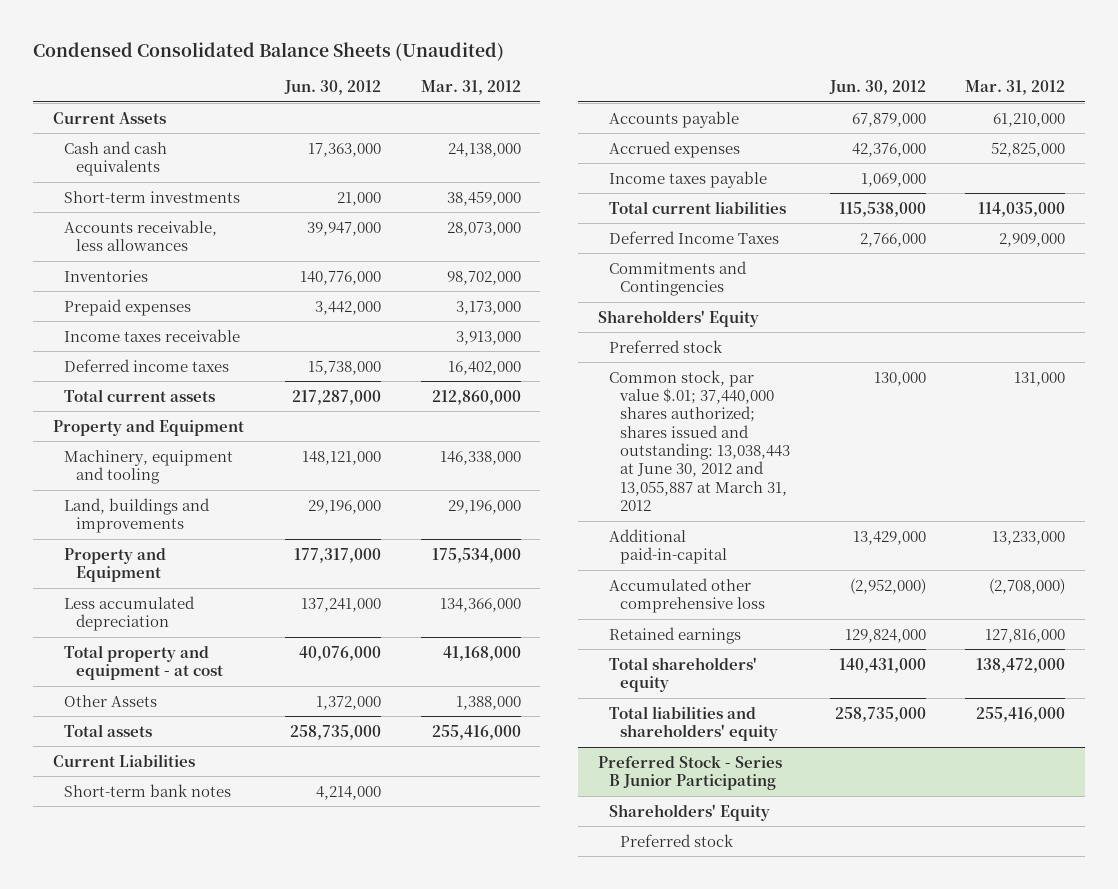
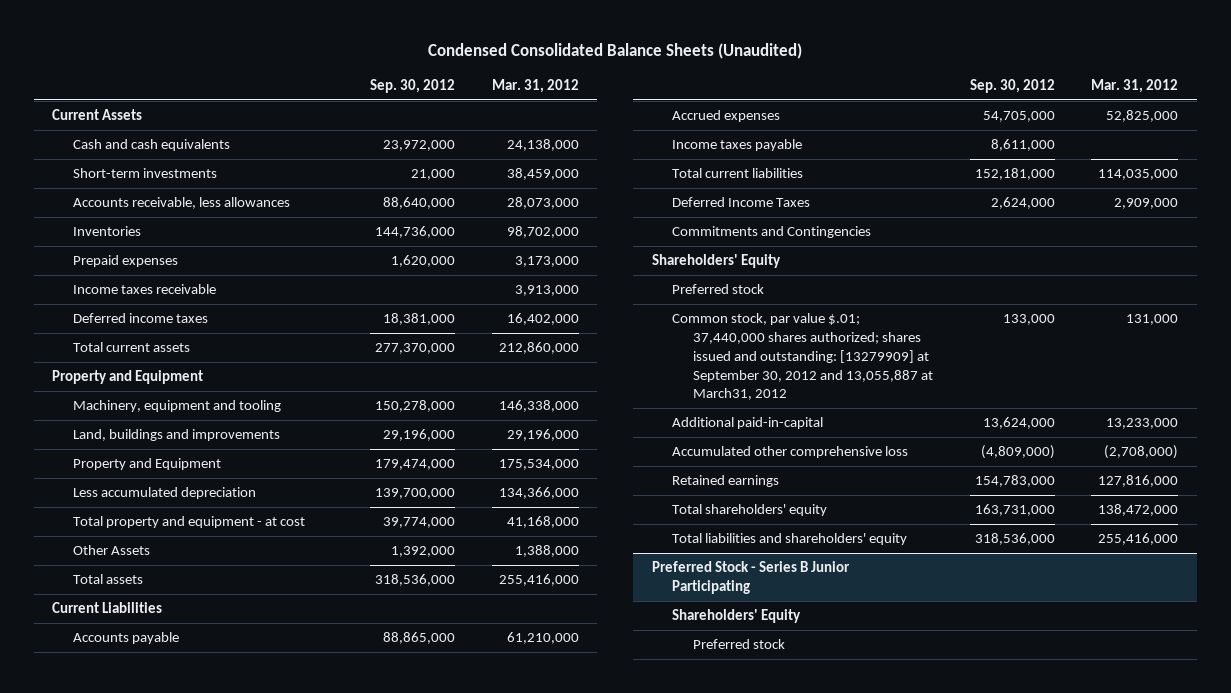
[284,80,382,96] Jun. 30, 2012 -> none
none -> [369,78,455,93] Sep. 30, 2012
[64,783,232,797] Short-term bank notes -> none
[608,369,791,511] Common stock, par value $.01; 37,440,000 shares authorized; shares issued and outstanding: 13,038,443 at June 30, 2012 and 13,055,887 at March 31, 2012 -> [672,313,933,401] Common stock, par value $.01; 37,440,000 shares authorized; shares issued and outstanding: [13279909] at September 30, 2012 and 13,055,887 at March31, 2012

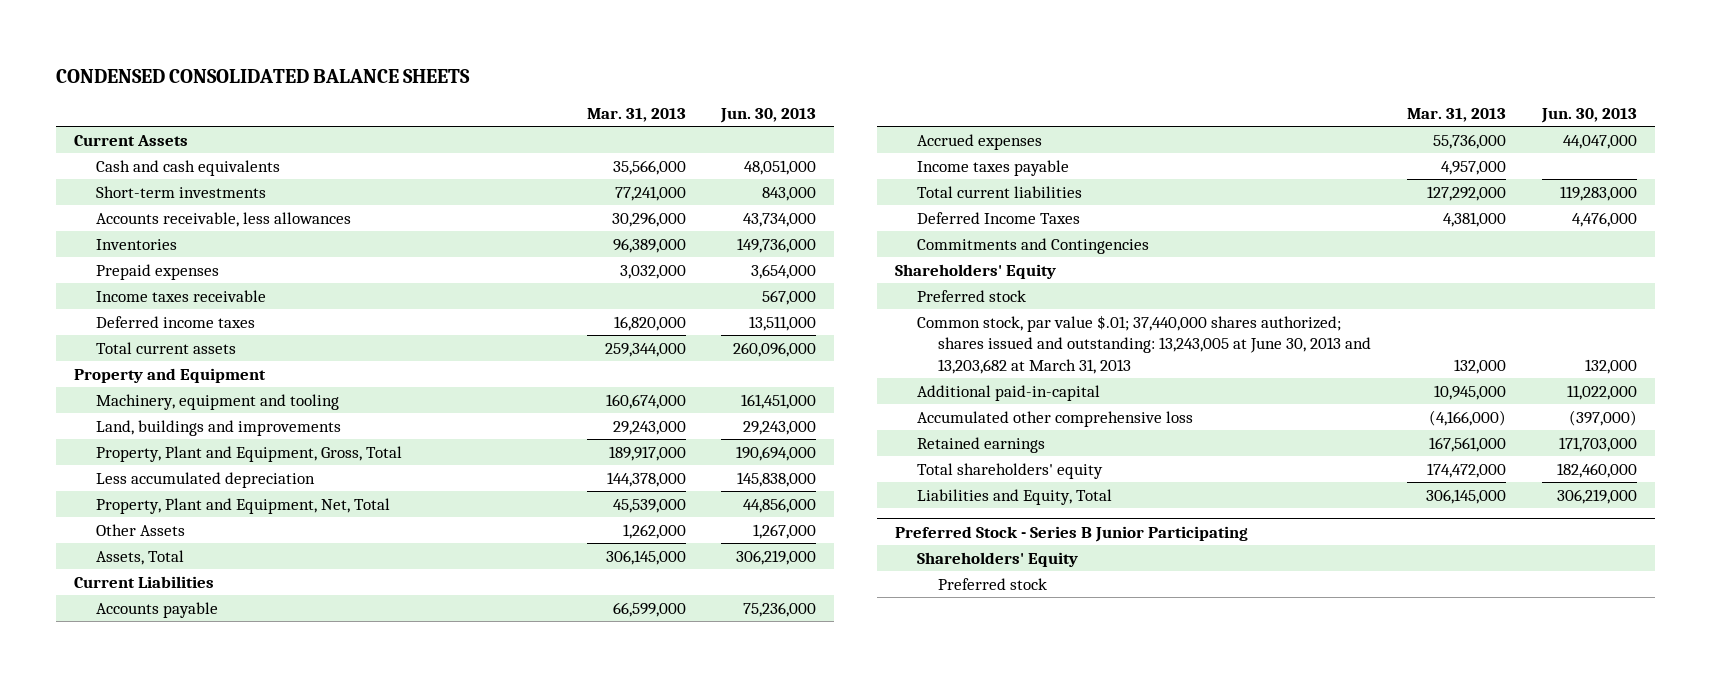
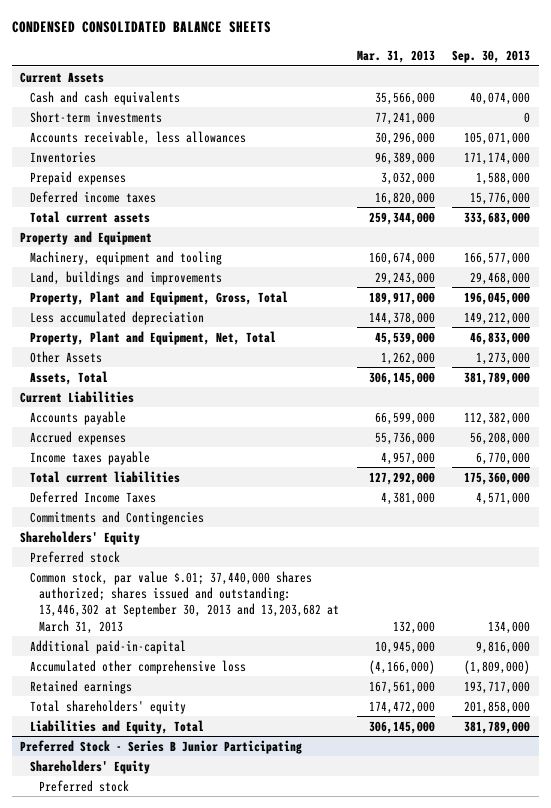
[720,107,817,123] Jun. 30, 2013 -> none
none -> [452,49,531,63] Sep. 30, 2013
[95,289,266,302] Income taxes receivable -> none
[916,314,1372,374] Common stock, par value $.01; 37,440,000 shares authorized; shares issued and outstanding: 13,243,005 at June 30, 2013 and 13,203,682 at March 31, 2013 -> [29,570,340,634] Common stock, par value $.01; 37,440,000 shares authorized; shares issued and outstanding: 13,446,302 at September 30, 2013 and 13,203,682 at March 31, 2013

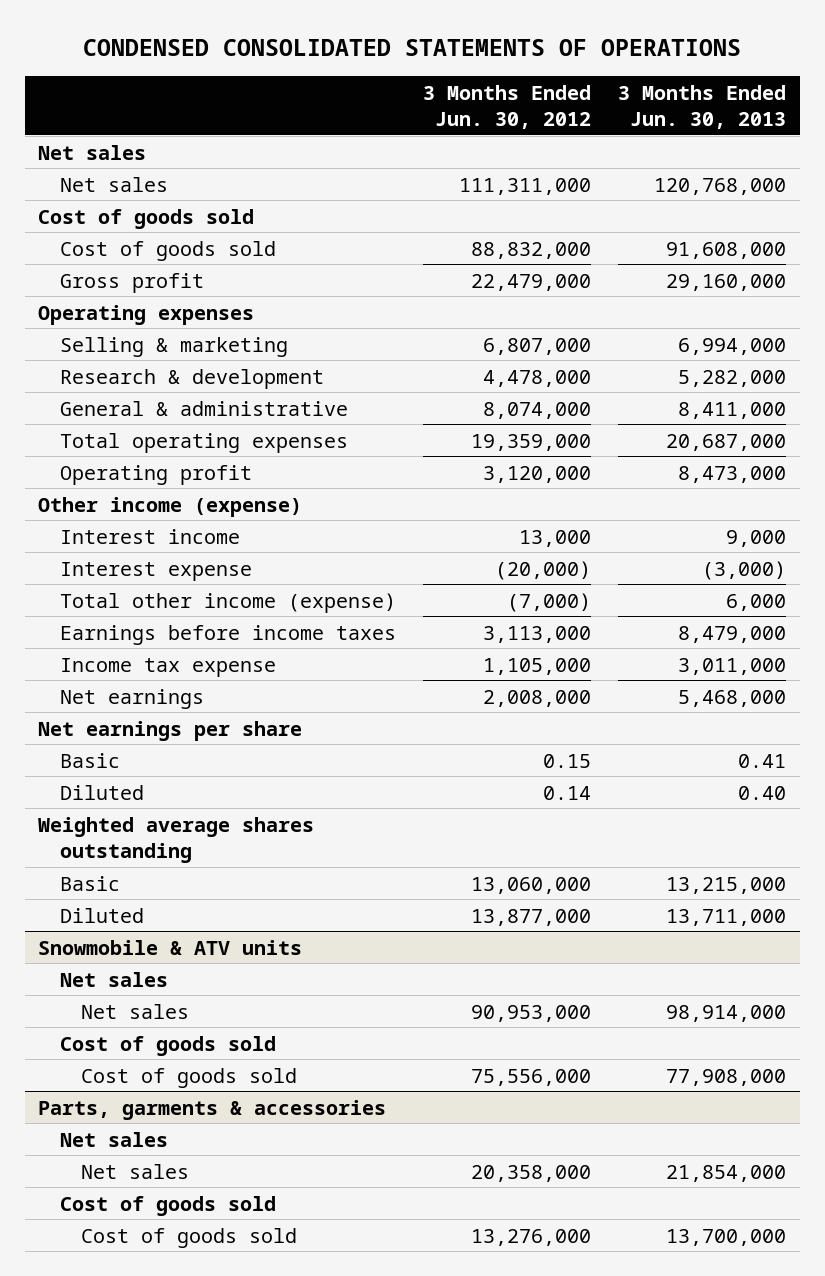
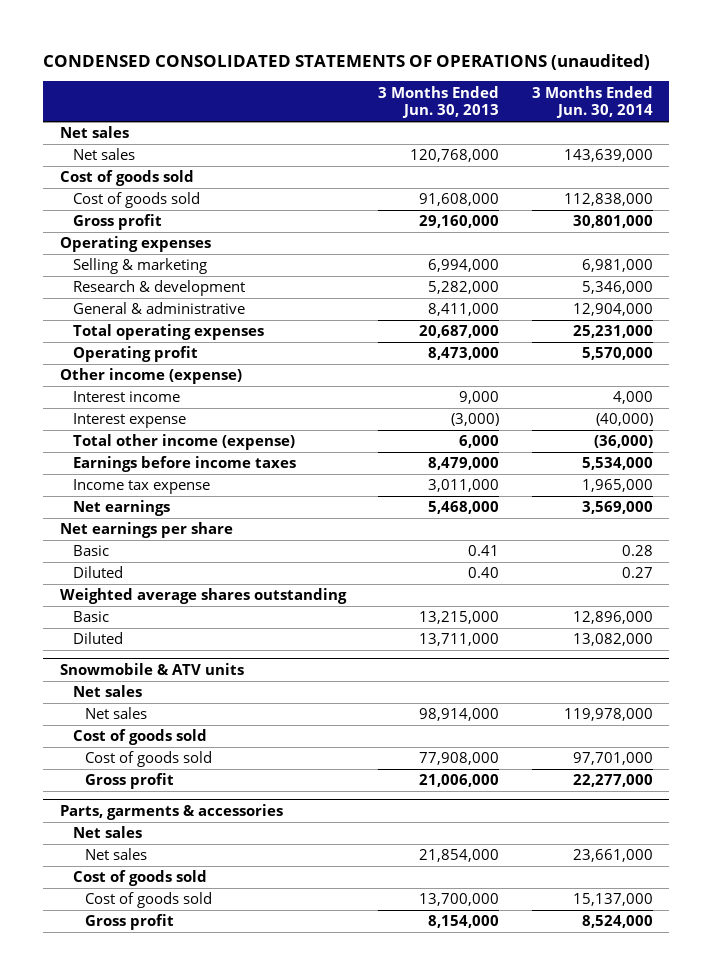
[83,39,742,57] CONDENSED CONSOLIDATED STATEMENTS OF OPERATIONS -> [43,53,651,70] CONDENSED CONSOLIDATED STATEMENTS OF OPERATIONS (unaudited)
[423,84,592,129] 3 Months Ended Jun. 30, 2012 -> none
none -> [531,85,653,119] 3 Months Ended Jun. 30, 2014
none -> [85,773,175,790] Gross profit
none -> [85,914,175,931] Gross profit

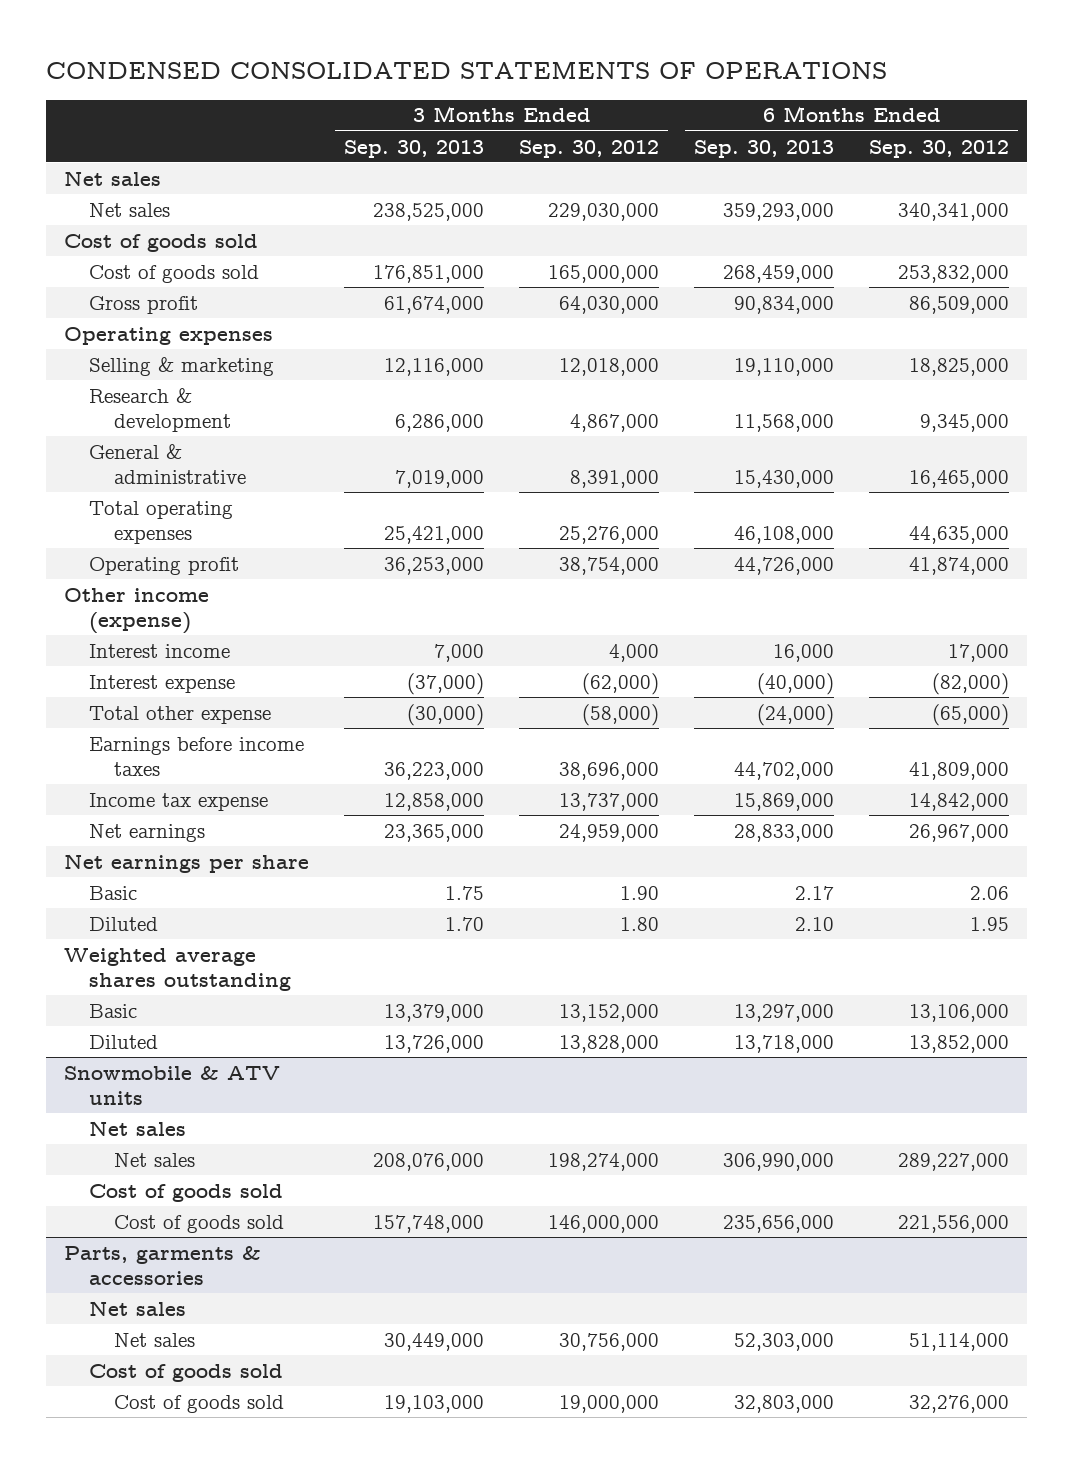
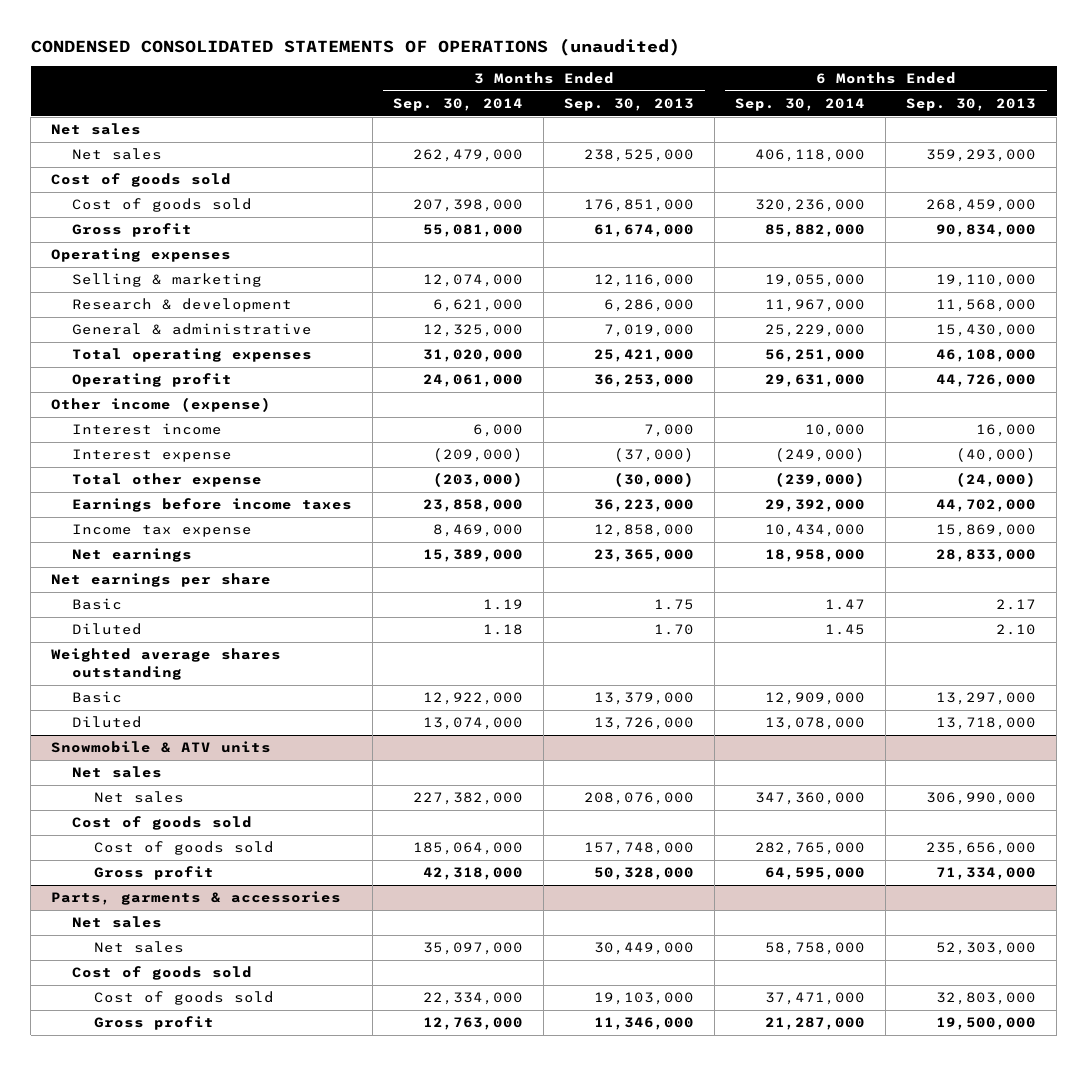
[46,60,888,79] CONDENSED CONSOLIDATED STATEMENTS OF OPERATIONS -> [30,37,680,56] CONDENSED CONSOLIDATED STATEMENTS OF OPERATIONS (unaudited)
[519,139,660,158] Sep. 30, 2012 -> none
[869,139,1010,158] Sep. 30, 2012 -> none
none -> [393,97,524,111] Sep. 30, 2014
none -> [735,97,866,111] Sep. 30, 2014
none -> [93,866,214,881] Gross profit
none -> [93,1016,214,1031] Gross profit

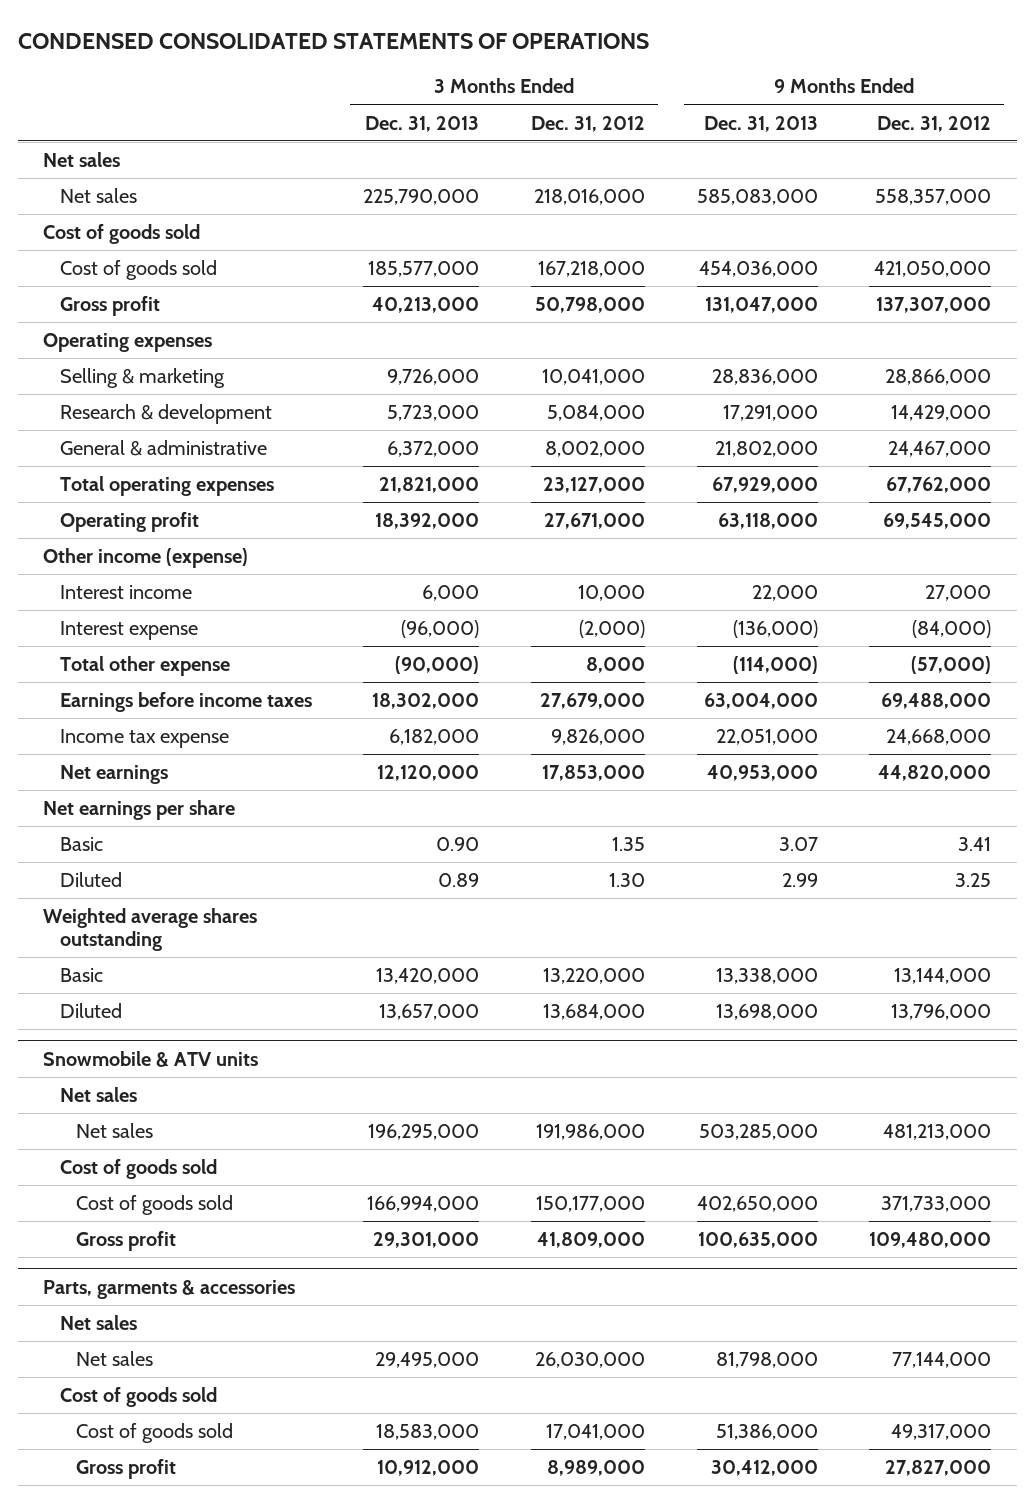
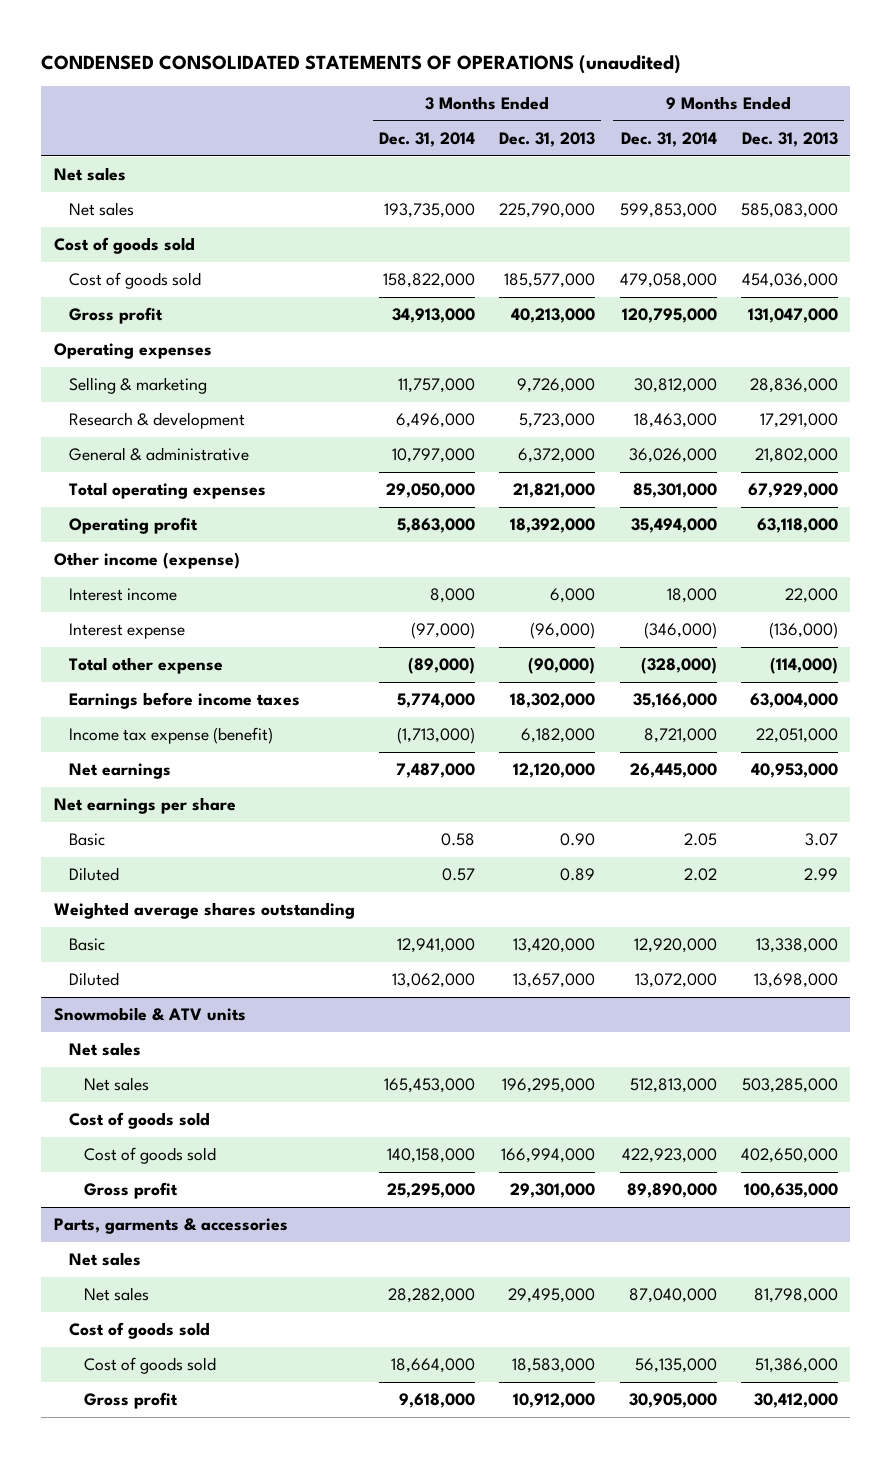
[17,32,649,49] CONDENSED CONSOLIDATED STATEMENTS OF OPERATIONS -> [41,54,682,74] CONDENSED CONSOLIDATED STATEMENTS OF OPERATIONS (unaudited)
[530,115,645,132] Dec. 31, 2012 -> none
[877,115,992,132] Dec. 31, 2012 -> none
none -> [378,131,475,147] Dec. 31, 2014
none -> [620,131,717,147] Dec. 31, 2014
[59,729,229,749] Income tax expense -> [68,727,273,745] Income tax expense (benefit)

